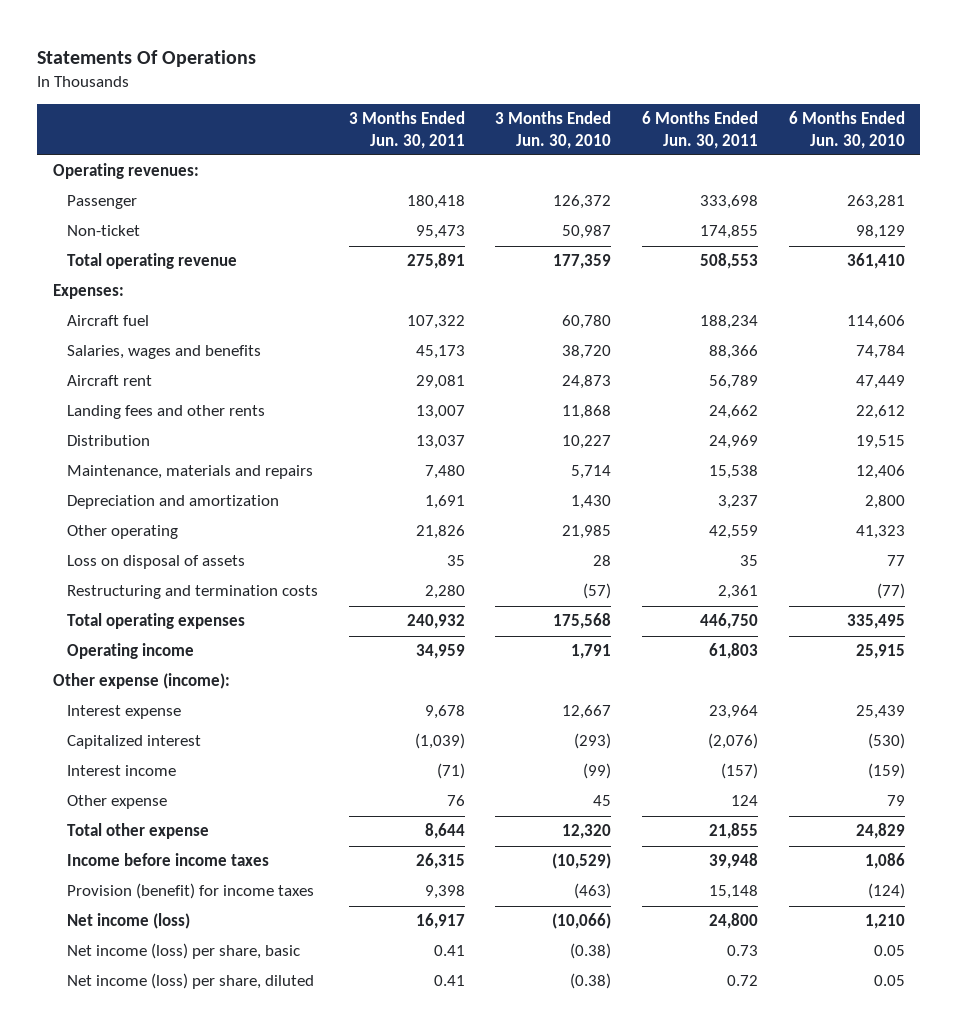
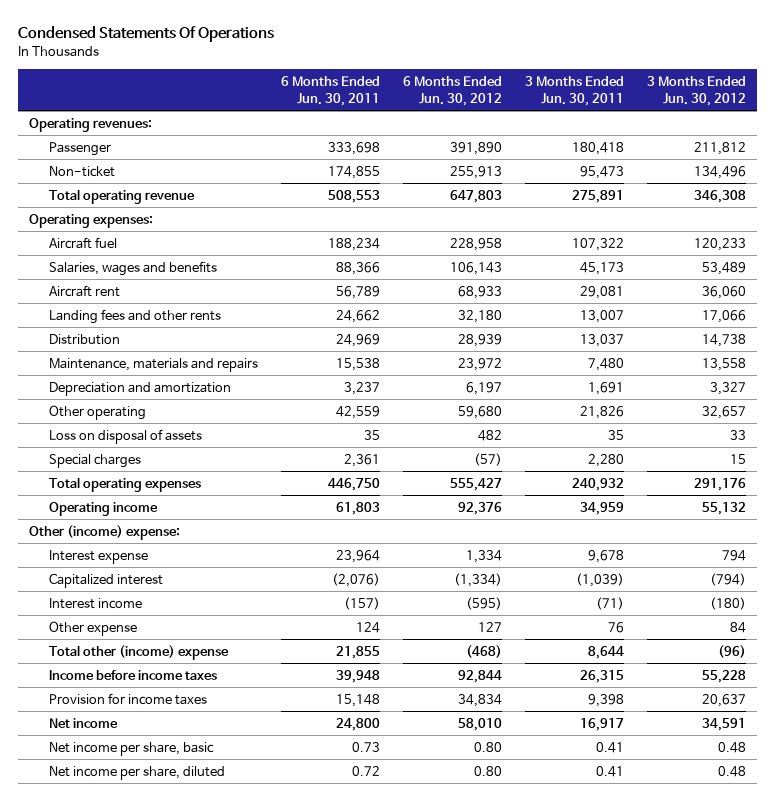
[37,49,257,67] Statements Of Operations -> [17,26,274,43] Condensed Statements Of Operations
[495,111,612,149] 3 Months Ended Jun. 30, 2010 -> none
[788,111,905,149] 6 Months Ended Jun. 30, 2010 -> none
none -> [402,76,502,106] 6 Months Ended Jun. 30, 2012
none -> [646,76,746,106] 3 Months Ended Jun. 30, 2012
[52,284,124,300] Expenses: -> [29,213,154,228] Operating expenses:
[66,585,318,600] Restructuring and termination costs -> [48,453,141,468] Special charges
[52,673,230,690] Other expense (income): -> [29,524,181,540] Other (income) expense:
[66,823,209,840] Total other expense -> [48,644,229,660] Total other (income) expense
[66,883,314,900] Provision (benefit) for income taxes -> [48,692,207,705] Provision for income taxes
[66,913,190,930] Net income (loss) -> [48,717,118,728] Net income
[66,943,300,960] Net income (loss) per share, basic -> [48,741,214,756] Net income per share, basic
[66,973,314,990] Net income (loss) per share, diluted -> [48,765,225,780] Net income per share, diluted

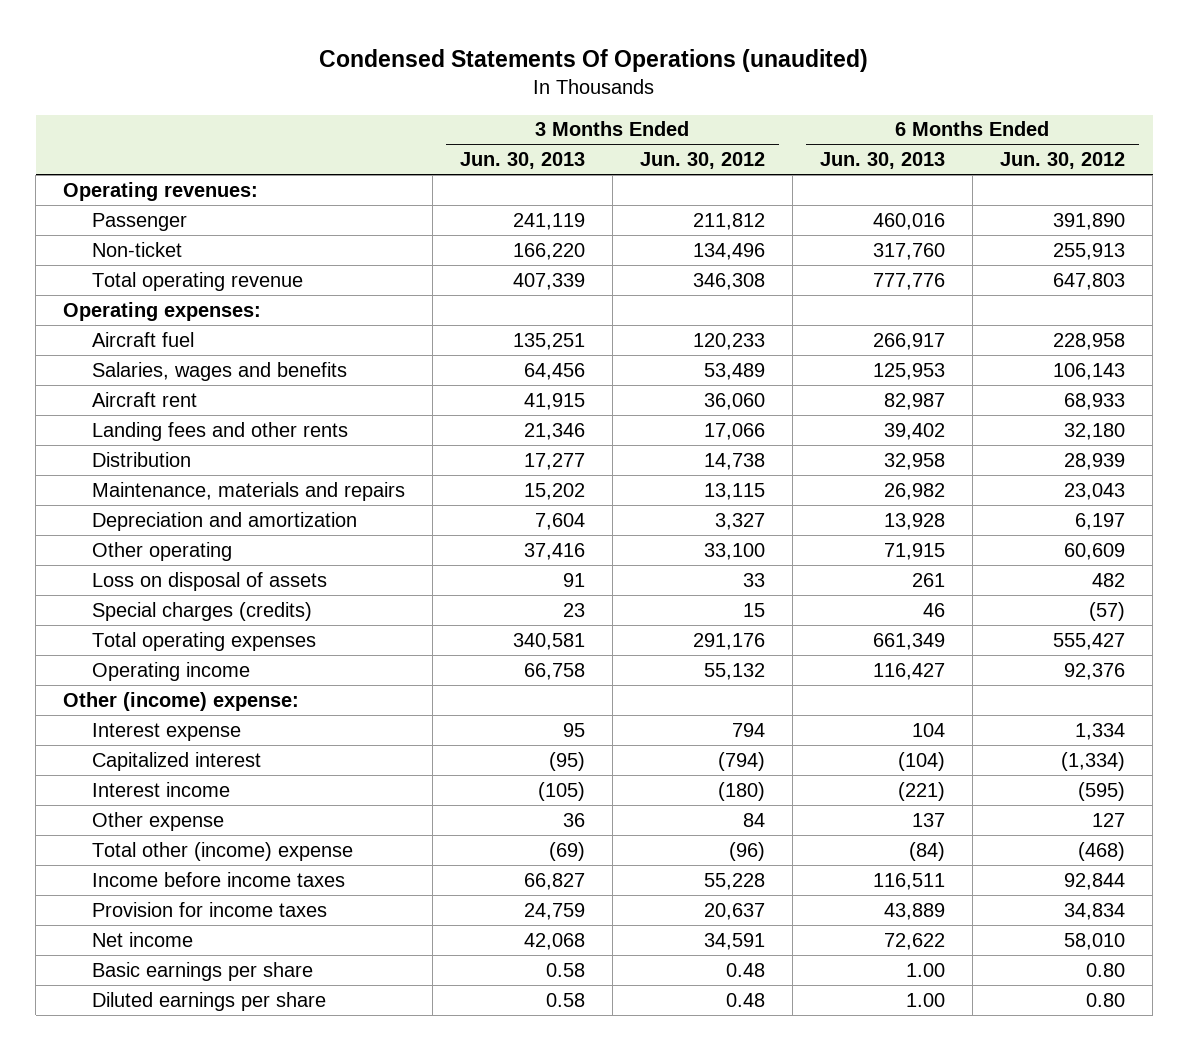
[17,26,274,43] Condensed Statements Of Operations -> [319,49,869,73] Condensed Statements Of Operations (unaudited)
[280,76,380,106] 6 Months Ended Jun. 30, 2011 -> none
[524,76,624,106] 3 Months Ended Jun. 30, 2011 -> none
none -> [459,152,585,170] Jun. 30, 2013
none -> [819,152,945,170] Jun. 30, 2013
[457,357,502,371] 23,972 -> [1064,482,1126,500] 23,043
[701,357,746,371] 13,558 -> [703,482,765,500] 13,115
[457,405,502,419] 59,680 -> [1064,542,1126,560] 60,609
[701,405,746,419] 32,657 -> [703,542,765,560] 33,100
[48,453,141,468] Special charges -> [91,601,312,621] Special charges (credits)
[48,741,214,756] Net income per share, basic -> [91,961,313,981] Basic earnings per share
[48,765,225,780] Net income per share, diluted -> [91,991,326,1011] Diluted earnings per share

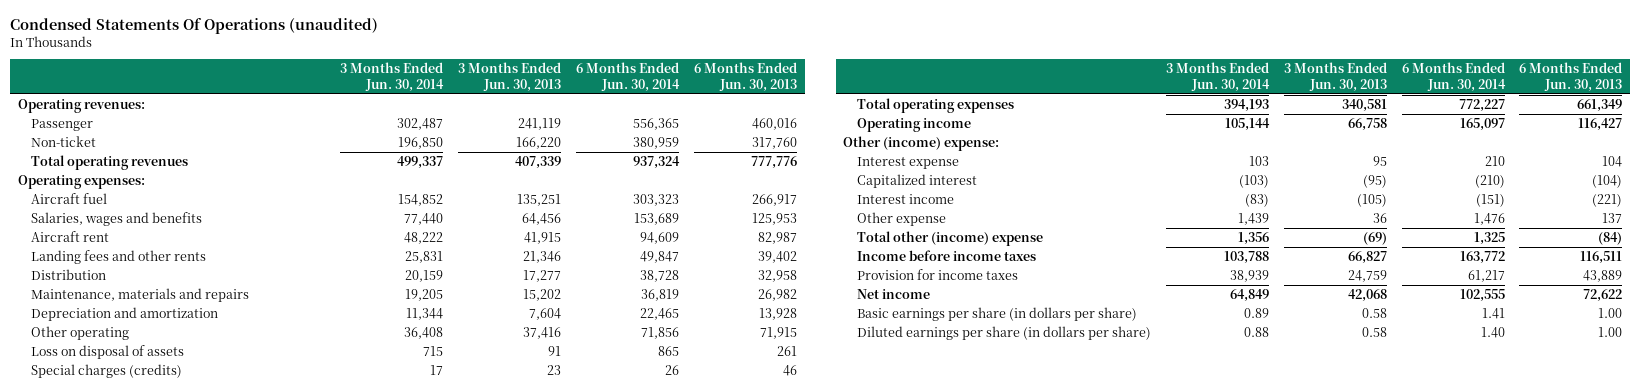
[639,152,765,170] Jun. 30, 2012 -> none
[1000,152,1126,170] Jun. 30, 2012 -> none
none -> [340,62,445,92] 3 Months Ended Jun. 30, 2014
none -> [576,62,681,92] 6 Months Ended Jun. 30, 2014
[91,271,303,291] Total operating revenue -> [31,155,189,171] Total operating revenues
[91,961,313,981] Basic earnings per share -> [856,307,1137,322] Basic earnings per share (in dollars per share)
[91,991,326,1011] Diluted earnings per share -> [856,326,1151,341] Diluted earnings per share (in dollars per share)

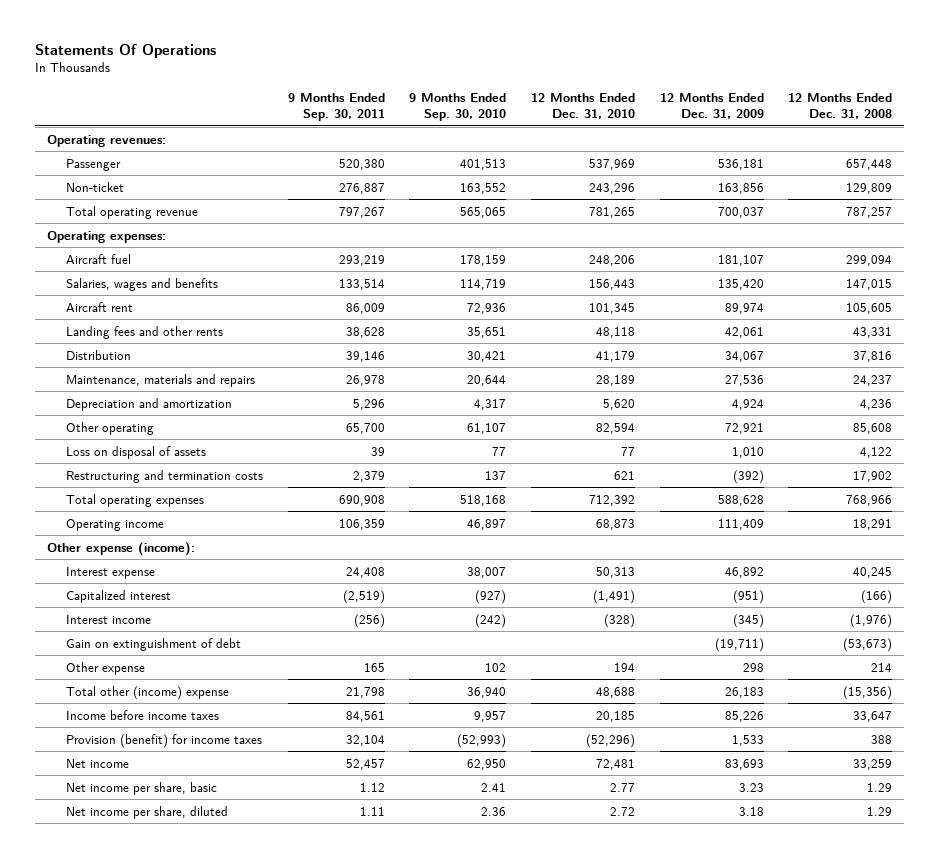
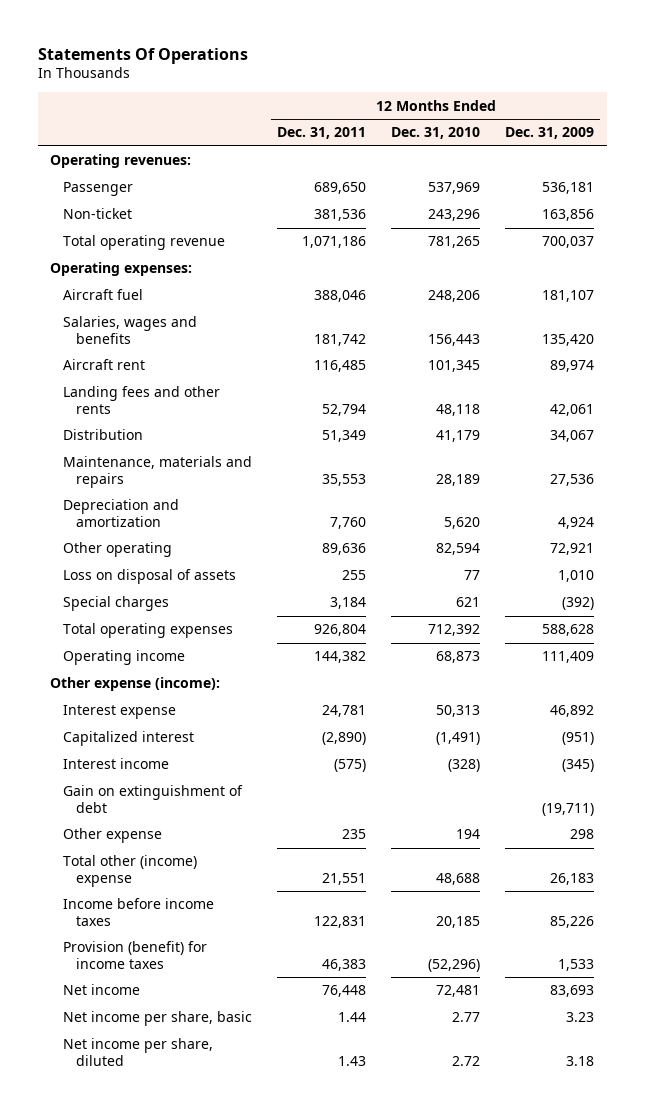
[287,92,385,122] 9 Months Ended Sep. 30, 2011 -> none
[409,92,507,122] 9 Months Ended Sep. 30, 2010 -> none
[788,92,893,120] 12 Months Ended Dec. 31, 2008 -> none
none -> [277,127,367,140] Dec. 31, 2011
[66,469,264,483] Restructuring and termination costs -> [63,596,170,612] Special charges

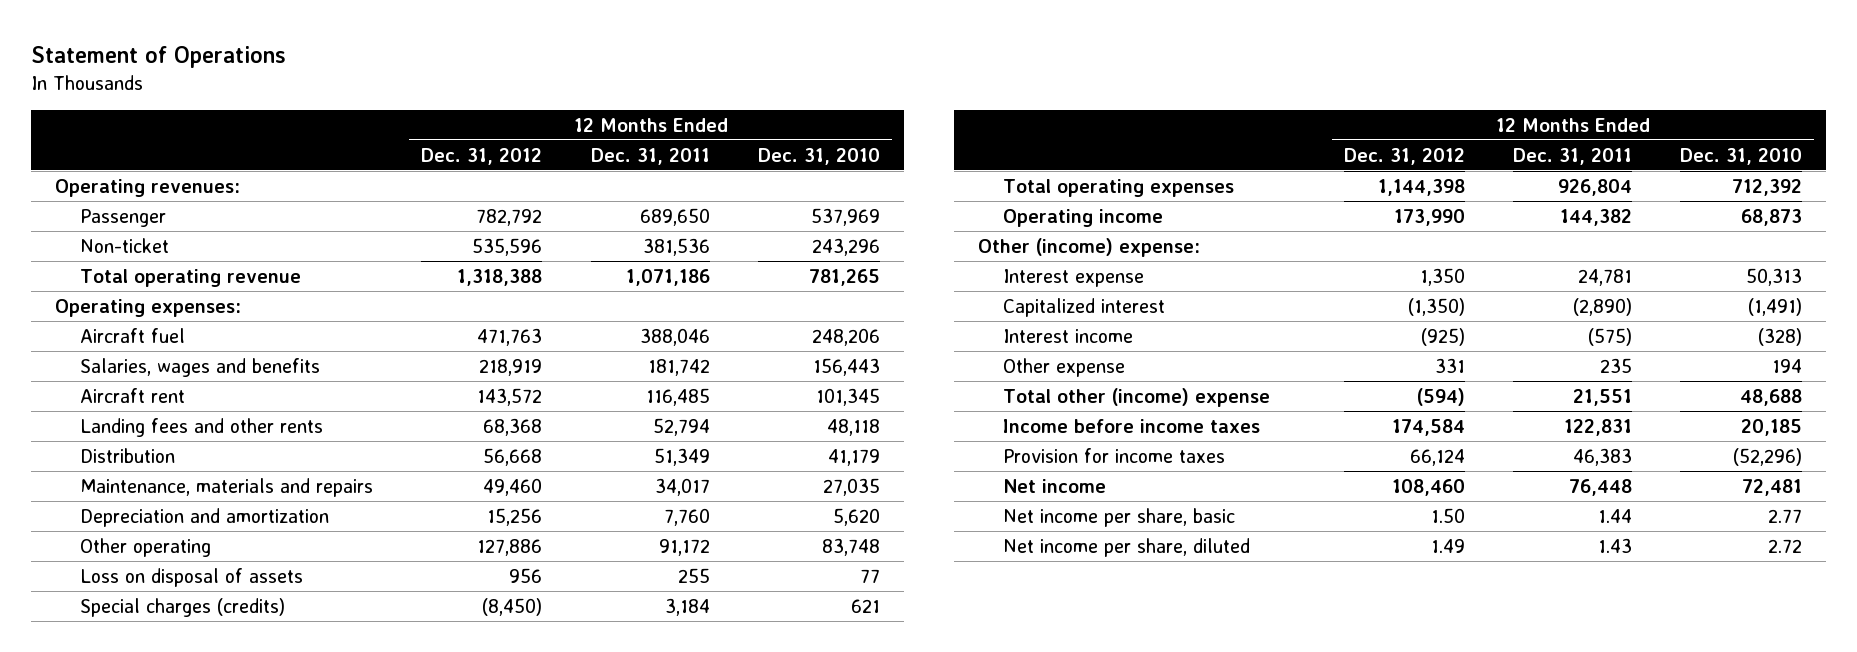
[37,47,248,64] Statements Of Operations -> [31,45,287,68] Statement of Operations
[505,127,595,140] Dec. 31, 2009 -> none
none -> [421,147,543,165] Dec. 31, 2012
[322,473,367,486] 35,553 -> [654,477,710,496] 34,017
[436,473,481,486] 28,189 -> [822,477,880,496] 27,035
[322,543,367,556] 89,636 -> [658,538,710,556] 91,172
[436,543,481,556] 82,594 -> [821,537,880,556] 83,748
[63,596,170,612] Special charges -> [80,597,286,617] Special charges (credits)
[50,677,221,692] Other expense (income): -> [977,237,1200,257] Other (income) expense:
[63,785,244,813] Gain on extinguishment of debt -> none
[63,941,208,969] Provision (benefit) for income taxes -> [1002,447,1225,463] Provision for income taxes

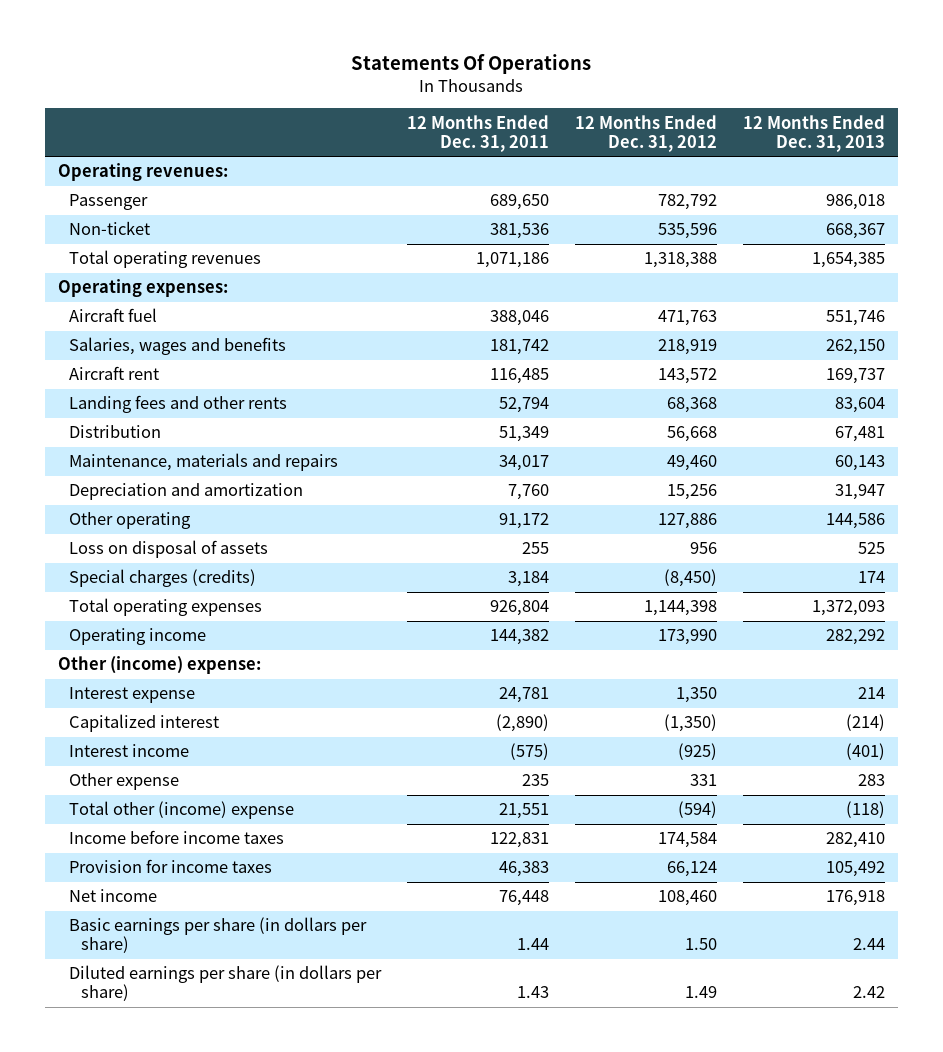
[31,45,287,68] Statement of Operations -> [351,54,592,75] Statements Of Operations
[757,147,880,165] Dec. 31, 2010 -> none
none -> [743,114,886,152] 12 Months Ended Dec. 31, 2013
[80,268,302,287] Total operating revenue -> [69,250,262,269] Total operating revenues
[1002,507,1235,527] Net income per share, basic -> [69,917,368,954] Basic earnings per share (in dollars per share)
[1002,537,1250,557] Net income per share, diluted -> [69,965,383,1002] Diluted earnings per share (in dollars per share)

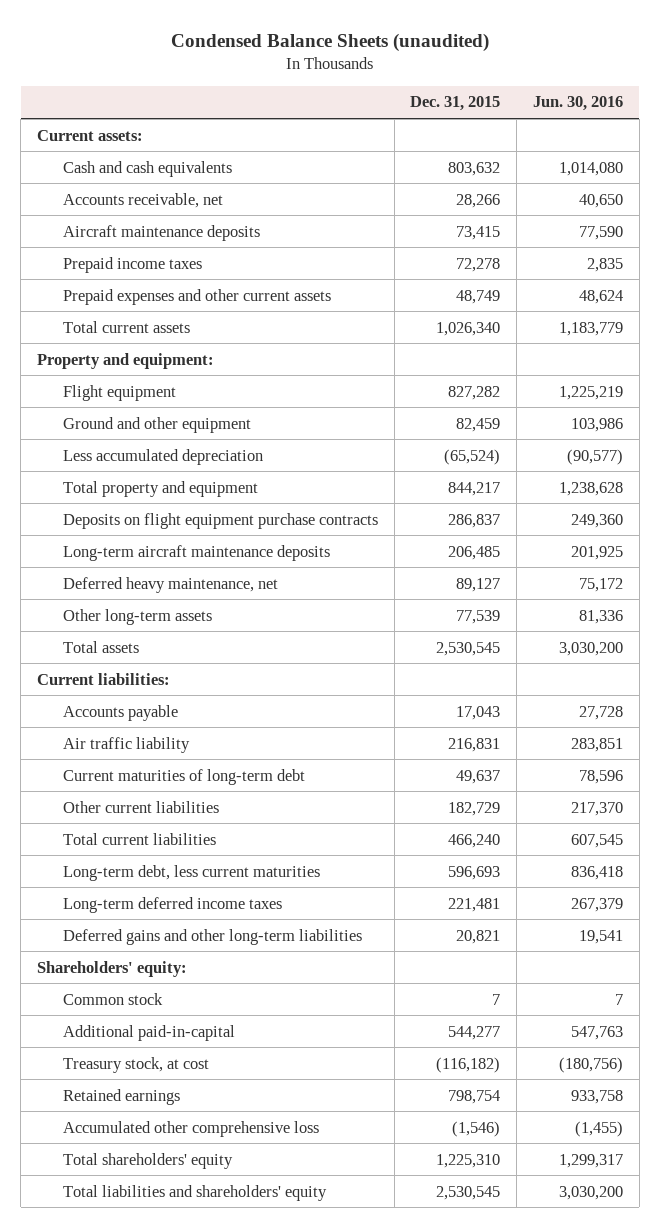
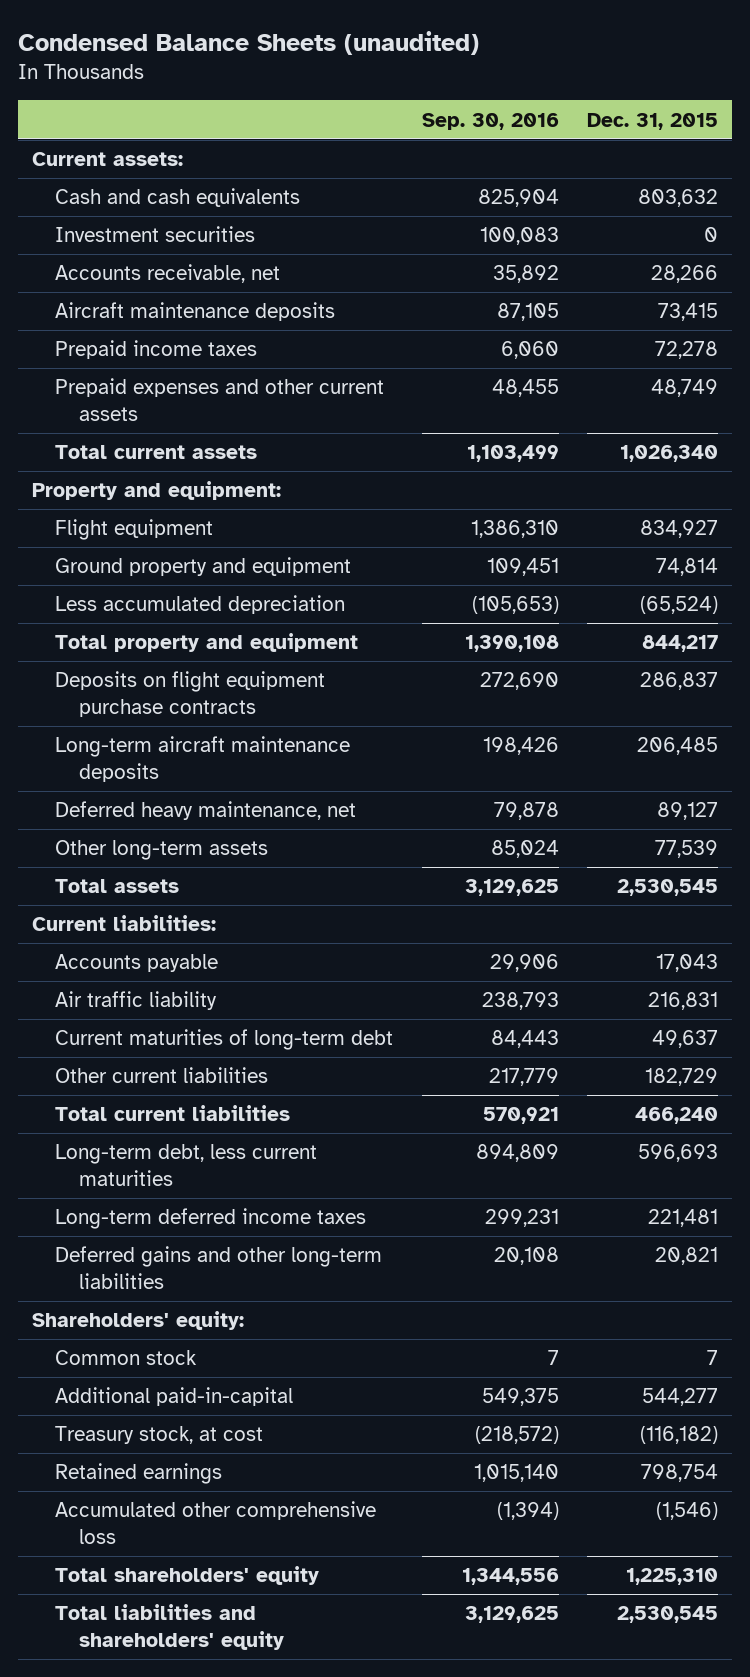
[532,96,623,112] Jun. 30, 2016 -> none
none -> [421,112,559,130] Sep. 30, 2016
none -> [55,226,256,243] Investment securities
[448,385,501,400] 827,282 -> [639,520,718,539] 834,927
[62,416,251,433] Ground and other equipment -> [55,557,352,577] Ground property and equipment
[456,417,501,432] 82,459 -> [655,558,718,577] 74,814

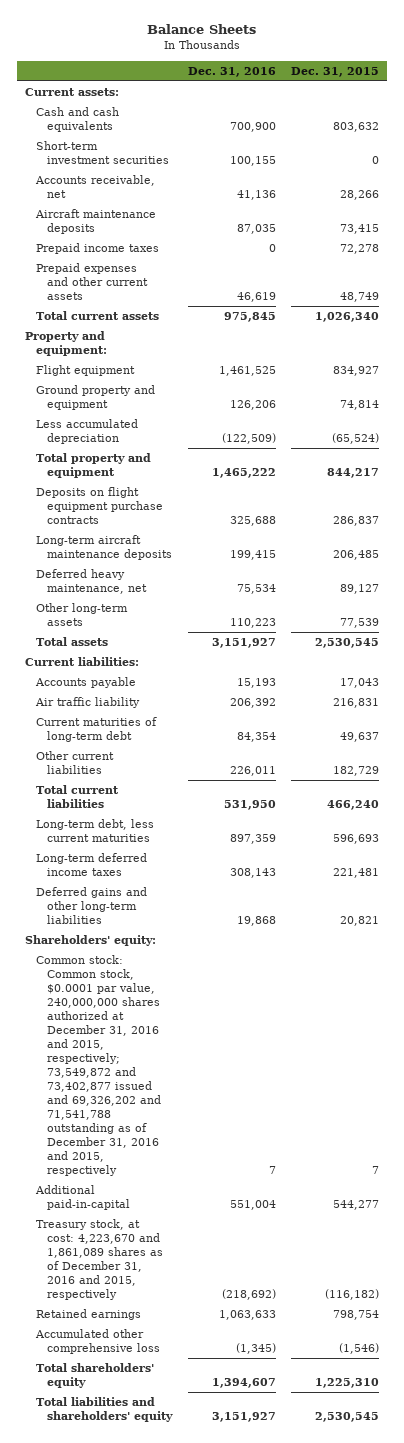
[17,30,479,55] Condensed Balance Sheets (unaudited) -> [147,24,257,35] Balance Sheets
[421,112,559,130] Sep. 30, 2016 -> none
none -> [187,66,276,77] Dec. 31, 2016
[55,226,256,243] Investment securities -> [36,141,170,165] Short-term investment securities
[55,1350,198,1366] Common stock -> [36,955,162,1176] Common stock: Common stock, $0.0001 par value, 240,000,000 shares authorized at December 31, 2016 and 2015, respectively; 73,549,872 and 73,402,877 issued and 69,326,202 and 71,541,788 outstanding as of December 31, 2016 and 2015, respectively
[55,1426,264,1445] Treasury stock, at cost -> [36,1219,164,1301] Treasury stock, at cost: 4,223,670 and 1,861,089 shares as of December 31, 2016 and 2015, respectively

